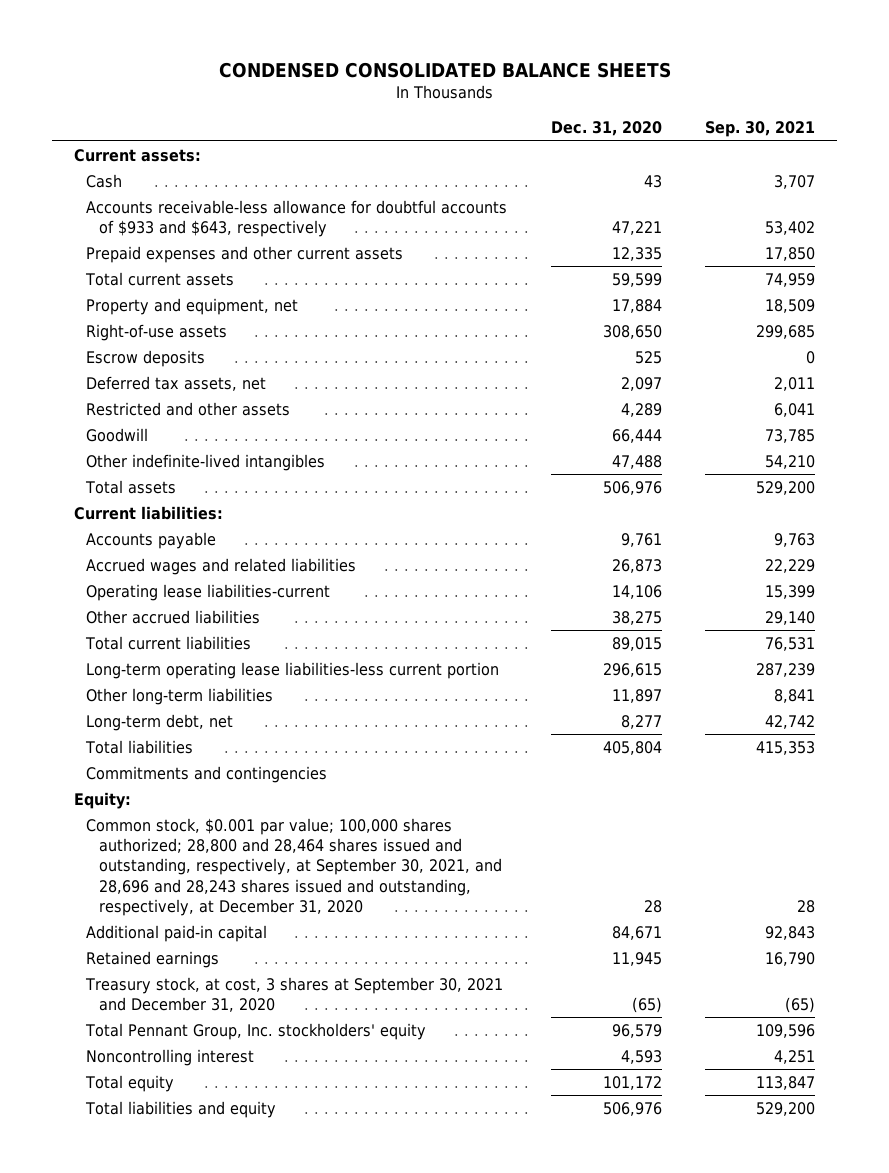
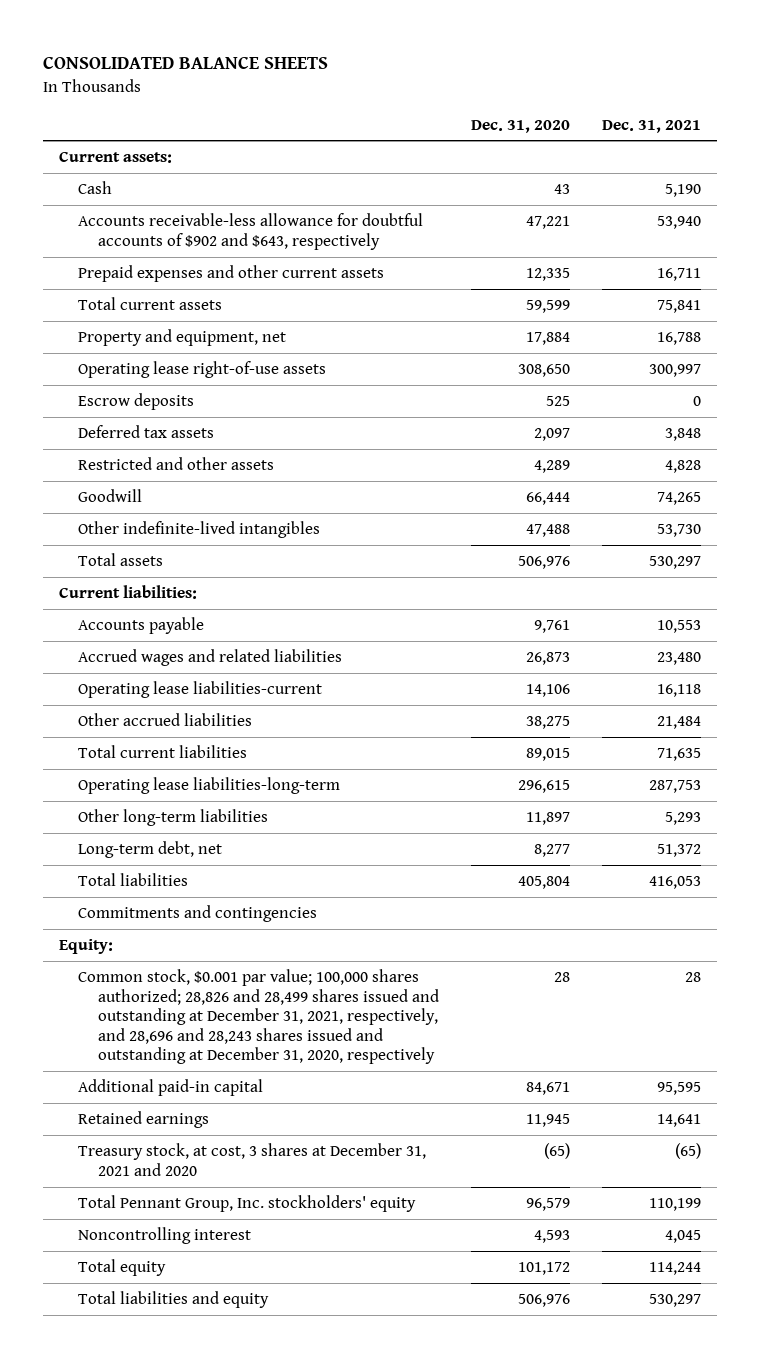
[218,61,671,78] CONDENSED CONSOLIDATED BALANCE SHEETS -> [43,55,329,69] CONSOLIDATED BALANCE SHEETS
[705,121,816,138] Sep. 30, 2021 -> none
none -> [602,119,702,133] Dec. 31, 2021
[86,199,508,238] Accounts receivable-less allowance for doubtful accounts of $933 and $643, respectively -> [78,213,424,250] Accounts receivable-less allowance for doubtful accounts of $902 and $643, respectively
[86,323,228,341] Right-of-use assets -> [78,361,327,379] Operating lease right-of-use assets
[86,375,267,391] Deferred tax assets, net -> [78,425,215,439] Deferred tax assets
[86,661,500,679] Long-term operating lease liabilities-less current portion -> [78,777,341,795] Operating lease liabilities-long-term
[86,817,502,916] Common stock, $0.001 par value; 100,000 shares authorized; 28,800 and 28,464 shares issued and outstanding, respectively, at September 30, 2021, and 28,696 and 28,243 shares issued and outstanding, respectively, at December 31, 2020 -> [78,969,439,1064] Common stock, $0.001 par value; 100,000 shares authorized; 28,826 and 28,499 shares issued and outstanding at December 31, 2021, respectively, and 28,696 and 28,243 shares issued and outstanding at December 31, 2020, respectively
[85,976,504,1013] Treasury stock, at cost, 3 shares at September 30, 2021 and December 31, 2020 -> [78,1143,427,1176] Treasury stock, at cost, 3 shares at December 31, 2021 and 2020

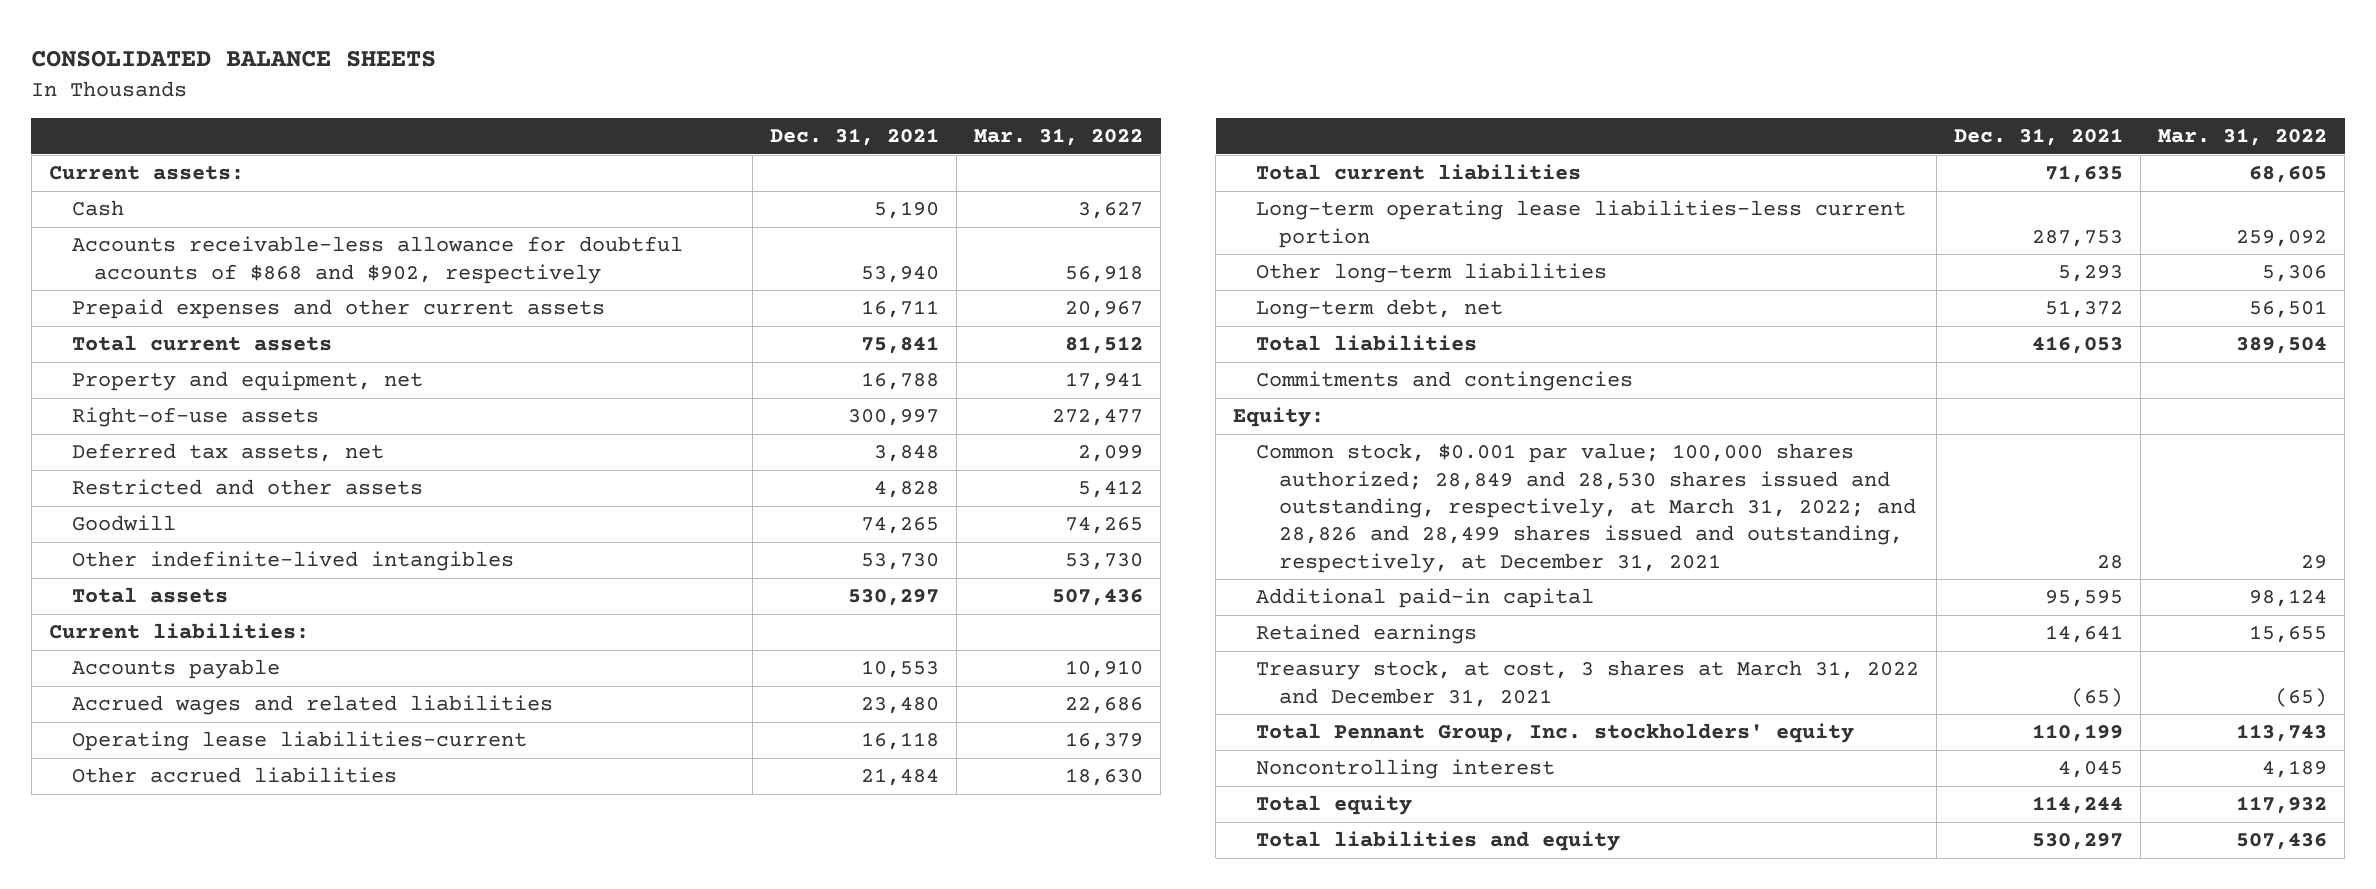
[470,119,570,133] Dec. 31, 2020 -> none
none -> [974,128,1144,147] Mar. 31, 2022
[78,213,424,250] Accounts receivable-less allowance for doubtful accounts of $902 and $643, respectively -> [71,236,683,284] Accounts receivable-less allowance for doubtful accounts of $868 and $902, respectively
[78,393,195,411] Escrow deposits -> none
[78,361,327,379] Operating lease right-of-use assets -> [71,407,319,428] Right-of-use assets
[78,425,215,439] Deferred tax assets -> [71,443,384,463] Deferred tax assets, net
[78,777,341,795] Operating lease liabilities-long-term -> [1256,200,1907,248] Long-term operating lease liabilities-less current portion
[78,969,439,1064] Common stock, $0.001 par value; 100,000 shares authorized; 28,826 and 28,499 shares issued and outstanding at December 31, 2021, respectively, and 28,696 and 28,243 shares issued and outstanding at December 31, 2020, respectively -> [1256,443,1916,573] Common stock, $0.001 par value; 100,000 shares authorized; 28,849 and 28,530 shares issued and outstanding, respectively, at March 31, 2022; and 28,826 and 28,499 shares issued and outstanding, respectively, at December 31, 2021
[78,1143,427,1176] Treasury stock, at cost, 3 shares at December 31, 2021 and 2020 -> [1256,660,1920,707] Treasury stock, at cost, 3 shares at March 31, 2022 and December 31, 2021

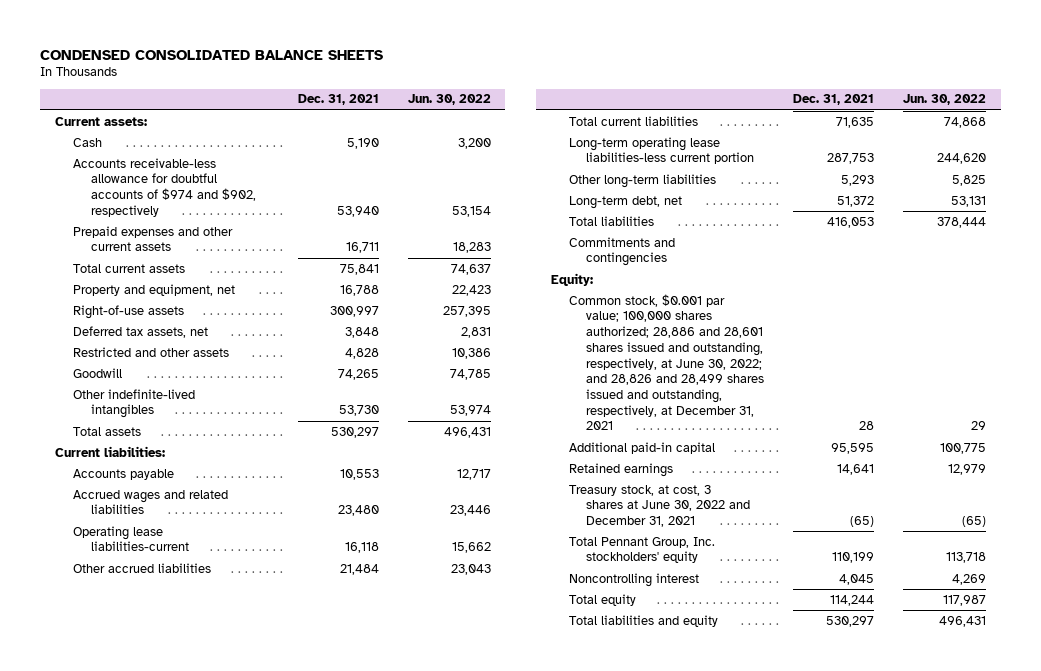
[31,49,437,67] CONSOLIDATED BALANCE SHEETS -> [40,49,384,60] CONDENSED CONSOLIDATED BALANCE SHEETS
[974,128,1144,147] Mar. 31, 2022 -> none
none -> [407,94,491,106] Jun. 30, 2022
[71,236,683,284] Accounts receivable-less allowance for doubtful accounts of $868 and $902, respectively -> [72,157,256,217] Accounts receivable-less allowance for doubtful accounts of $974 and $902, respectively
[1256,443,1916,573] Common stock, $0.001 par value; 100,000 shares authorized; 28,849 and 28,530 shares issued and outstanding, respectively, at March 31, 2022; and 28,826 and 28,499 shares issued and outstanding, respectively, at December 31, 2021 -> [568,293,765,431] Common stock, $0.001 par value; 100,000 shares authorized; 28,886 and 28,601 shares issued and outstanding, respectively, at June 30, 2022; and 28,826 and 28,499 shares issued and outstanding, respectively, at December 31, 2021
[1256,660,1920,707] Treasury stock, at cost, 3 shares at March 31, 2022 and December 31, 2021 -> [568,484,751,528] Treasury stock, at cost, 3 shares at June 30, 2022 and December 31, 2021

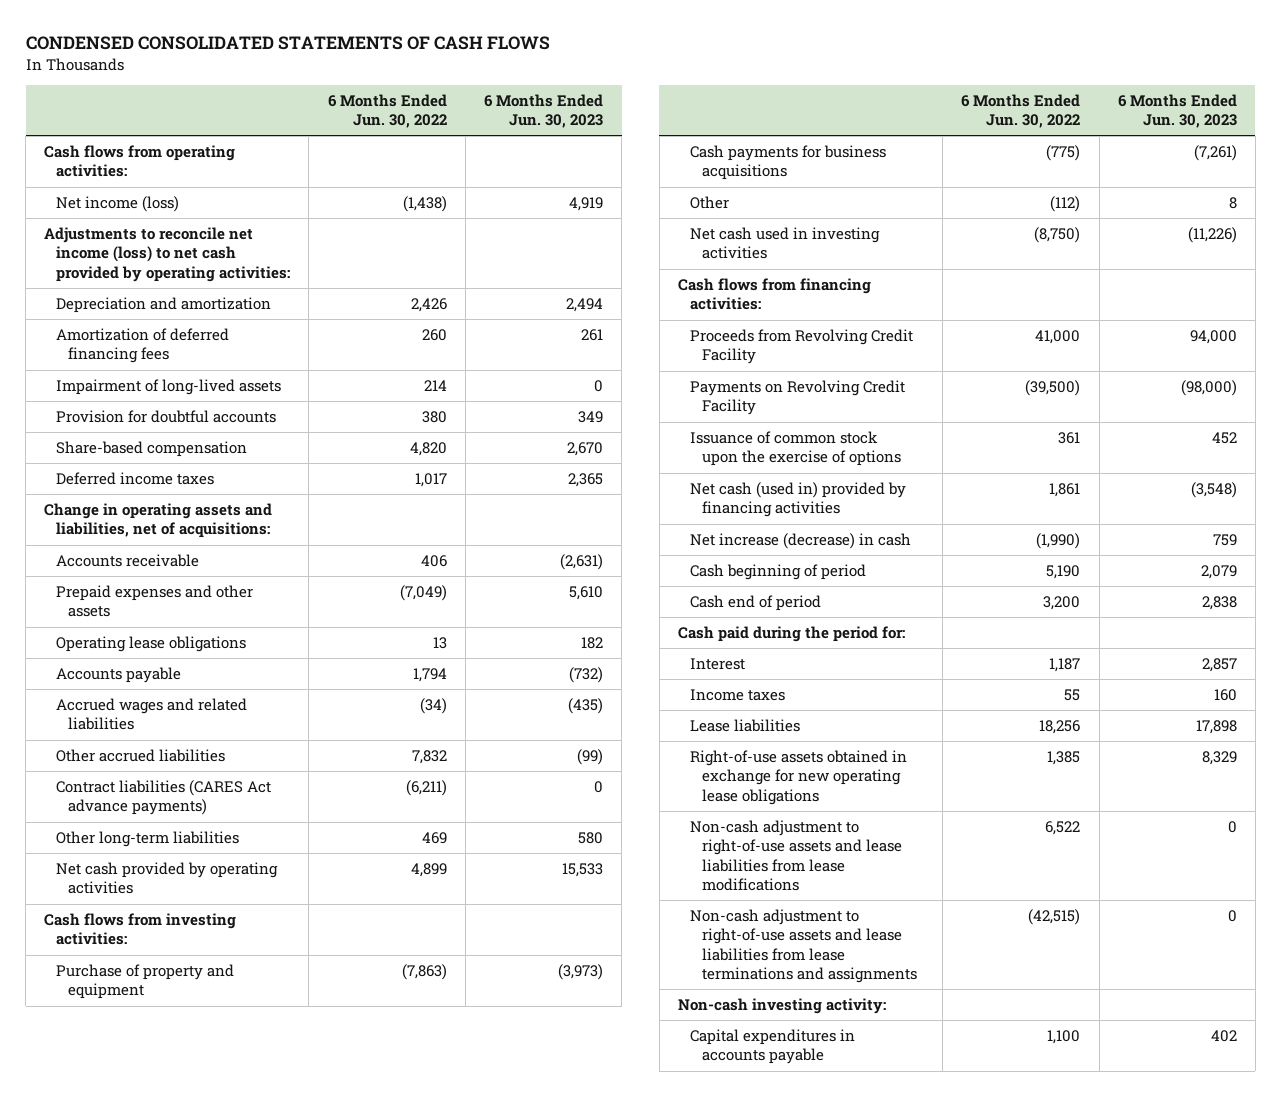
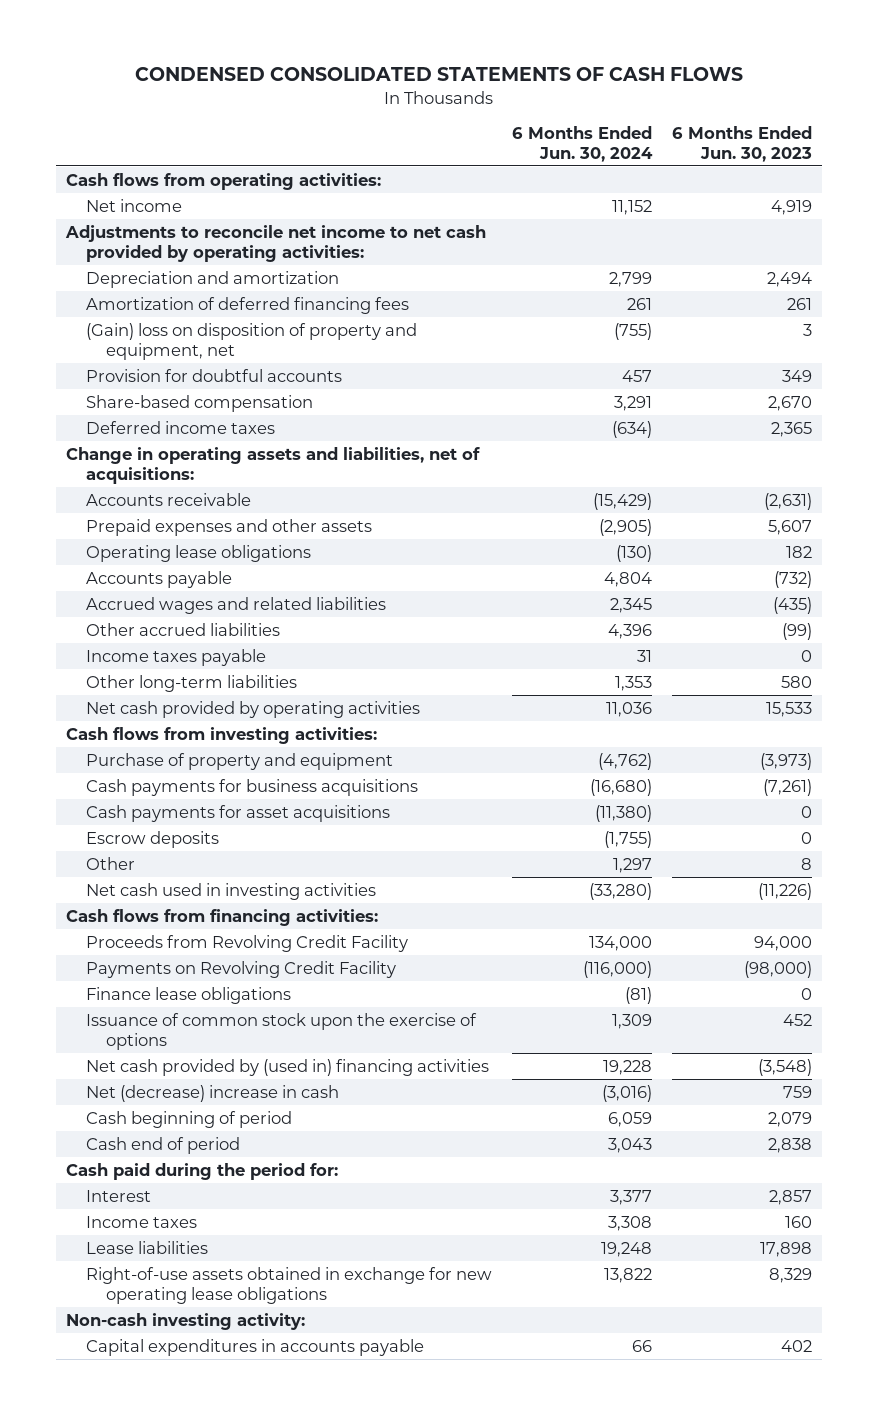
[327,93,447,129] 6 Months Ended Jun. 30, 2022 -> none
none -> [511,125,653,162] 6 Months Ended Jun. 30, 2024
[56,196,180,213] Net income (loss) -> [85,198,182,212] Net income
[44,227,291,282] Adjustments to reconcile net income (loss) to net cash provided by operating activities: -> [64,224,486,262] Adjustments to reconcile net income to net cash provided by operating activities:
[56,379,282,396] Impairment of long-lived assets -> none
none -> [85,322,417,360] (Gain) loss on disposition of property and equipment, net
[568,586,603,601] 5,610 -> [767,519,812,535] 5,607
[56,780,272,816] Contract liabilities (CARES Act advance payments) -> none
none -> [85,648,266,666] Income taxes payable
none -> [85,804,390,822] Cash payments for asset acquisitions
none -> [85,830,219,848] Escrow deposits
none -> [85,986,291,1004] Finance lease obligations
[689,482,906,518] Net cash (used in) provided by financing activities -> [85,1058,489,1076] Net cash provided by (used in) financing activities
[689,533,911,550] Net increase (decrease) in cash -> [85,1084,339,1102] Net (decrease) increase in cash
[689,820,902,891] Non-cash adjustment to right-of-use assets and lease liabilities from lease modifications -> none
[689,909,917,983] Non-cash adjustment to right-of-use assets and lease liabilities from lease terminations and assignments -> none

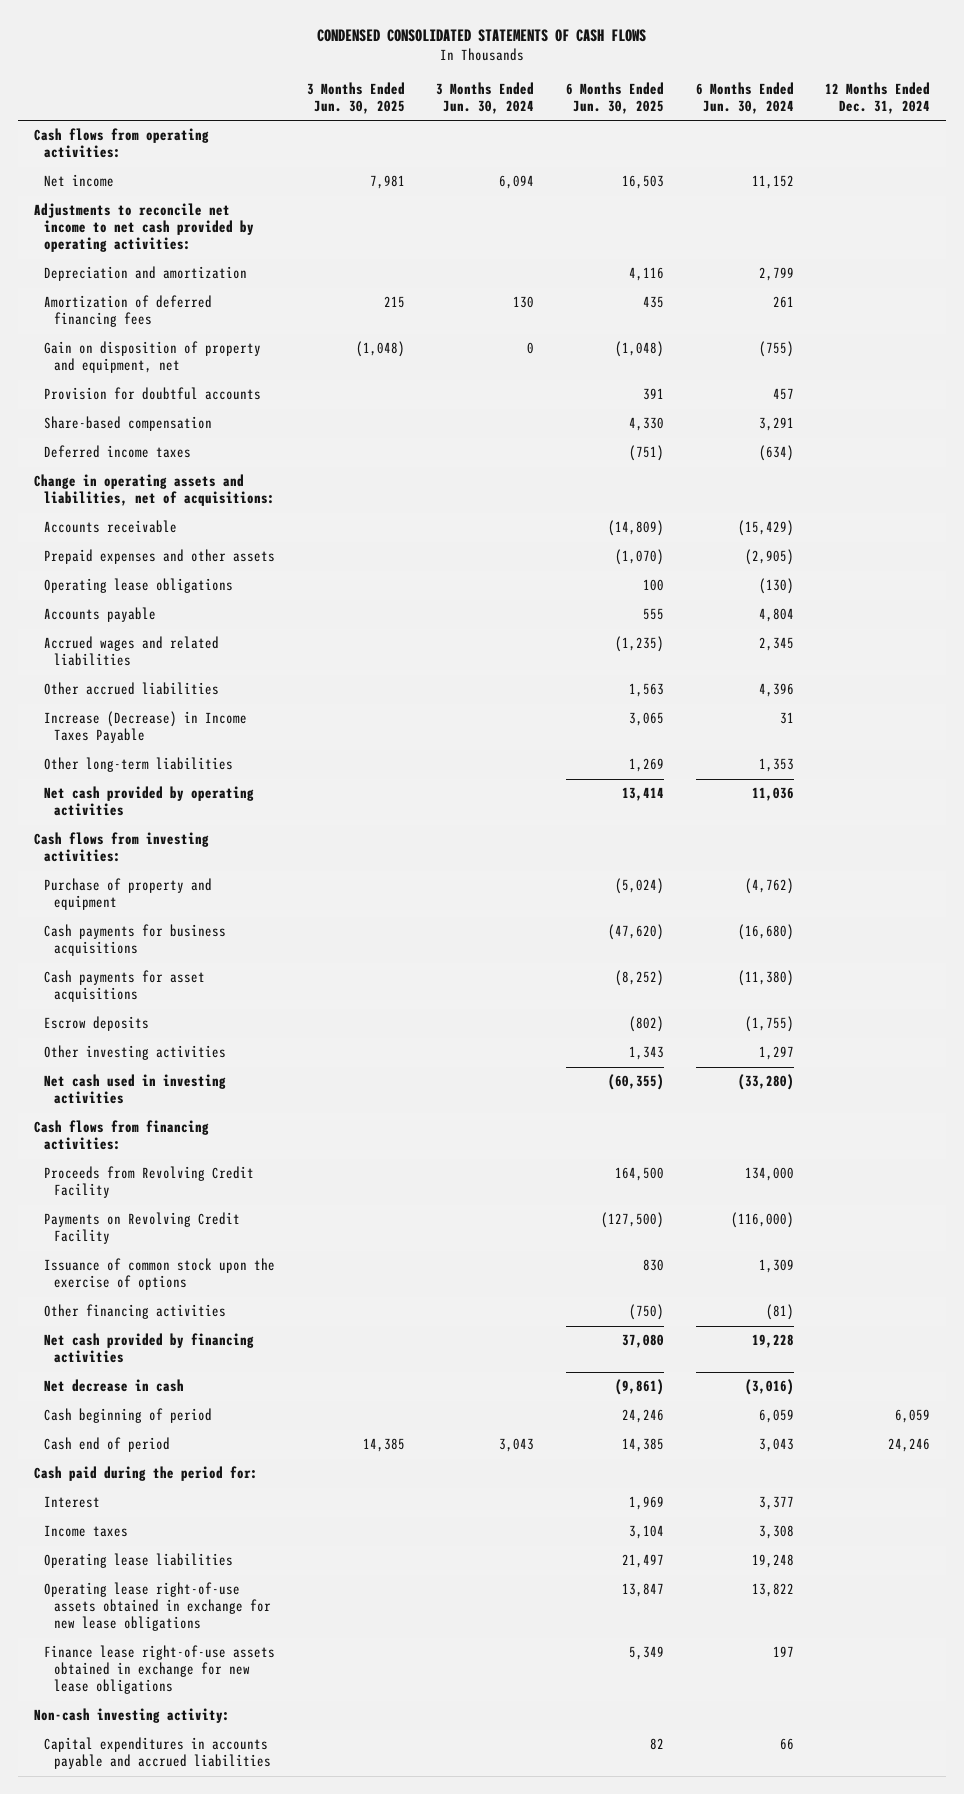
[671,125,812,162] 6 Months Ended Jun. 30, 2023 -> none
none -> [306,82,405,115] 3 Months Ended Jun. 30, 2025
none -> [436,82,535,115] 3 Months Ended Jun. 30, 2024
none -> [566,82,665,115] 6 Months Ended Jun. 30, 2025
none -> [825,82,931,115] 12 Months Ended Dec. 31, 2024
[85,322,417,360] (Gain) loss on disposition of property and equipment, net -> [44,341,262,374] Gain on disposition of property and equipment, net
[85,648,266,666] Income taxes payable -> [44,711,248,744] Increase (Decrease) in Income Taxes Payable
[85,856,135,870] Other -> [44,1045,227,1061] Other investing activities
[85,986,291,1004] Finance lease obligations -> none
none -> [44,1304,227,1320] Other financing activities
[85,1058,489,1076] Net cash provided by (used in) financing activities -> [44,1333,255,1364] Net cash provided by financing activities
[85,1084,339,1102] Net (decrease) increase in cash -> [44,1379,185,1393] Net decrease in cash
[85,1240,208,1254] Lease liabilities -> [44,1553,234,1569] Operating lease liabilities
[85,1266,492,1304] Right-of-use assets obtained in exchange for new operating lease obligations -> [44,1582,272,1632] Operating lease right-of-use assets obtained in exchange for new lease obligations
none -> [44,1645,276,1695] Finance lease right-of-use assets obtained in exchange for new lease obligations
[85,1338,424,1356] Capital expenditures in accounts payable -> [44,1737,272,1770] Capital expenditures in accounts payable and accrued liabilities

